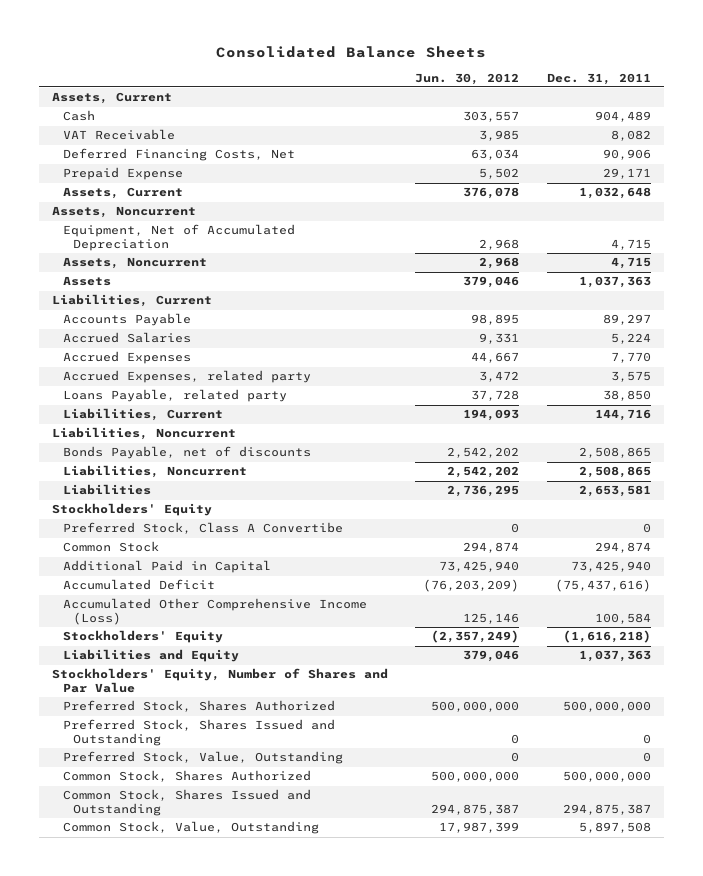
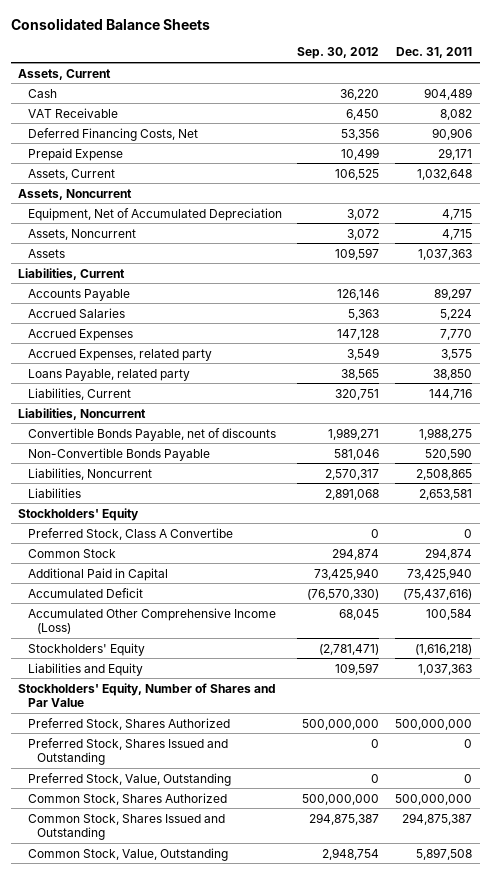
[415,72,520,85] Jun. 30, 2012 -> none
none -> [297,47,380,60] Sep. 30, 2012
[62,446,311,460] Bonds Payable, net of discounts -> [27,427,276,441] Convertible Bonds Payable, net of discounts
[578,447,651,459] 2,508,865 -> [418,427,472,440] 1,988,275
none -> [27,447,210,461] Non-Convertible Bonds Payable

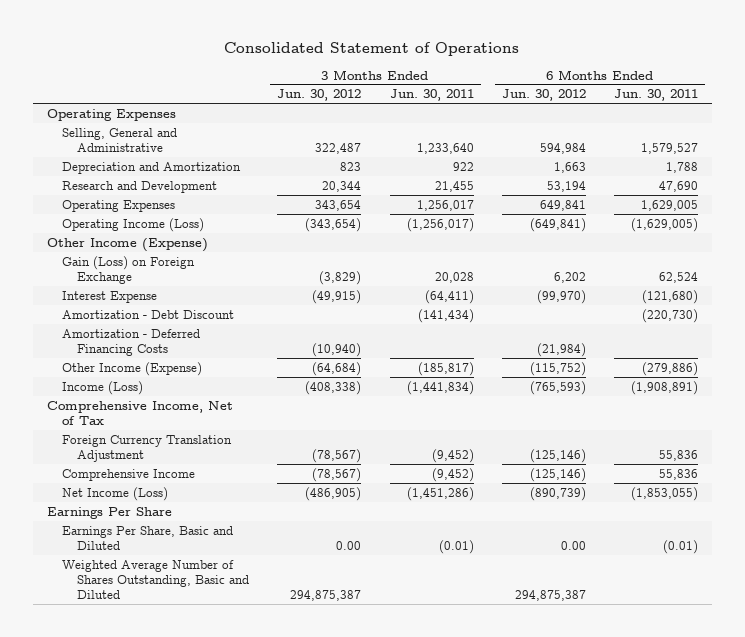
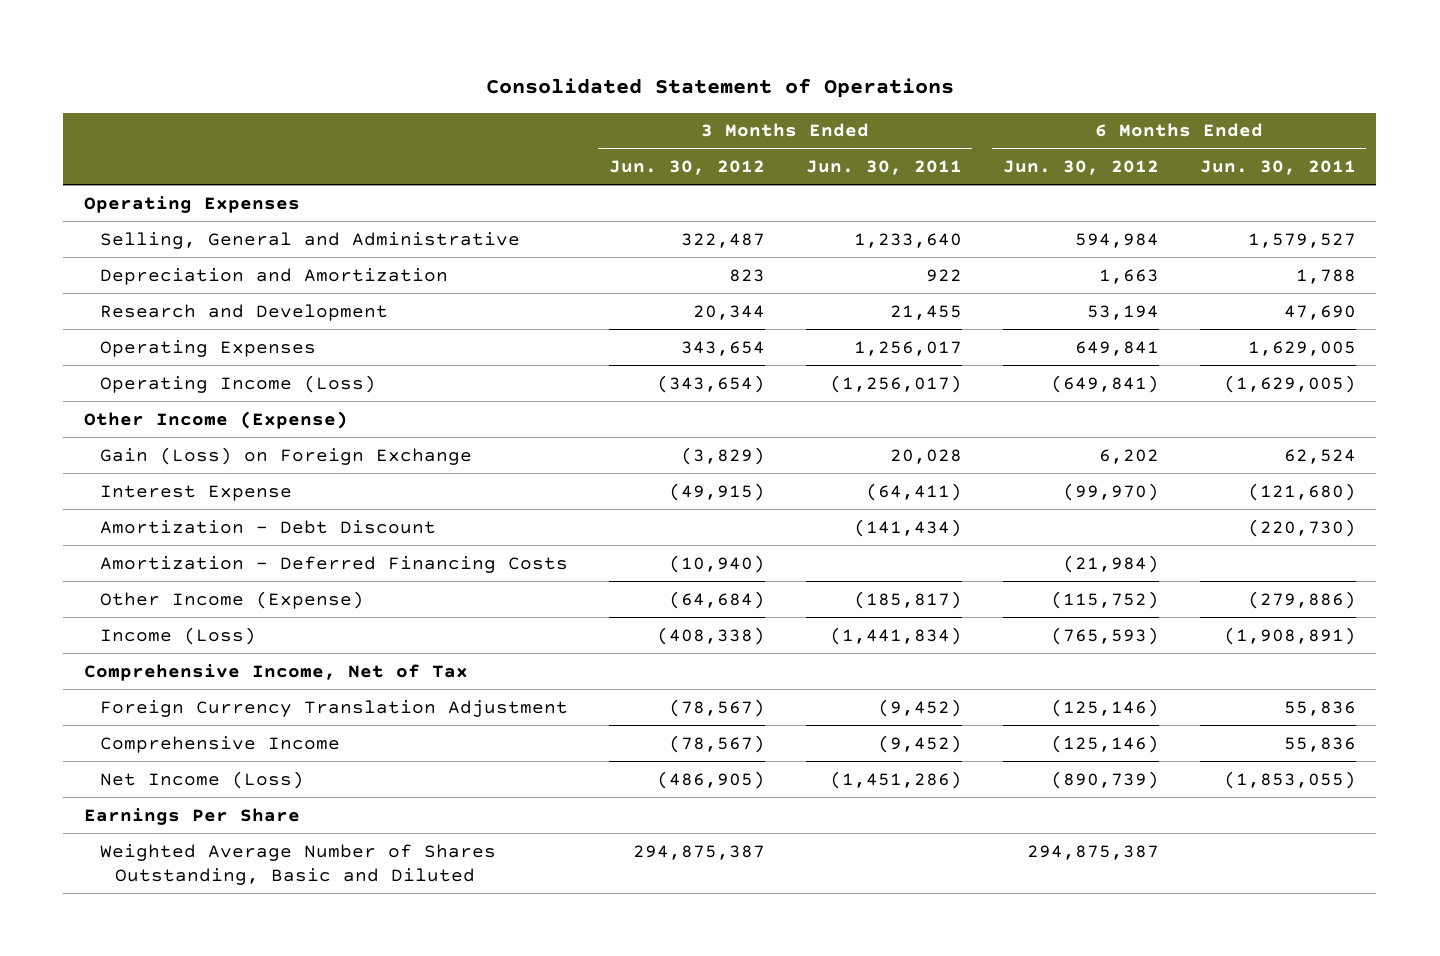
[61,525,233,551] Earnings Per Share, Basic and Diluted -> none

